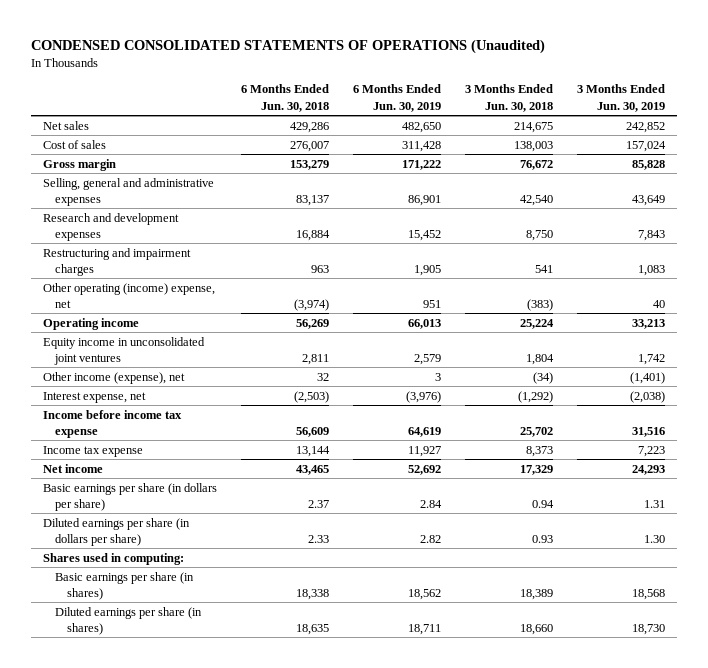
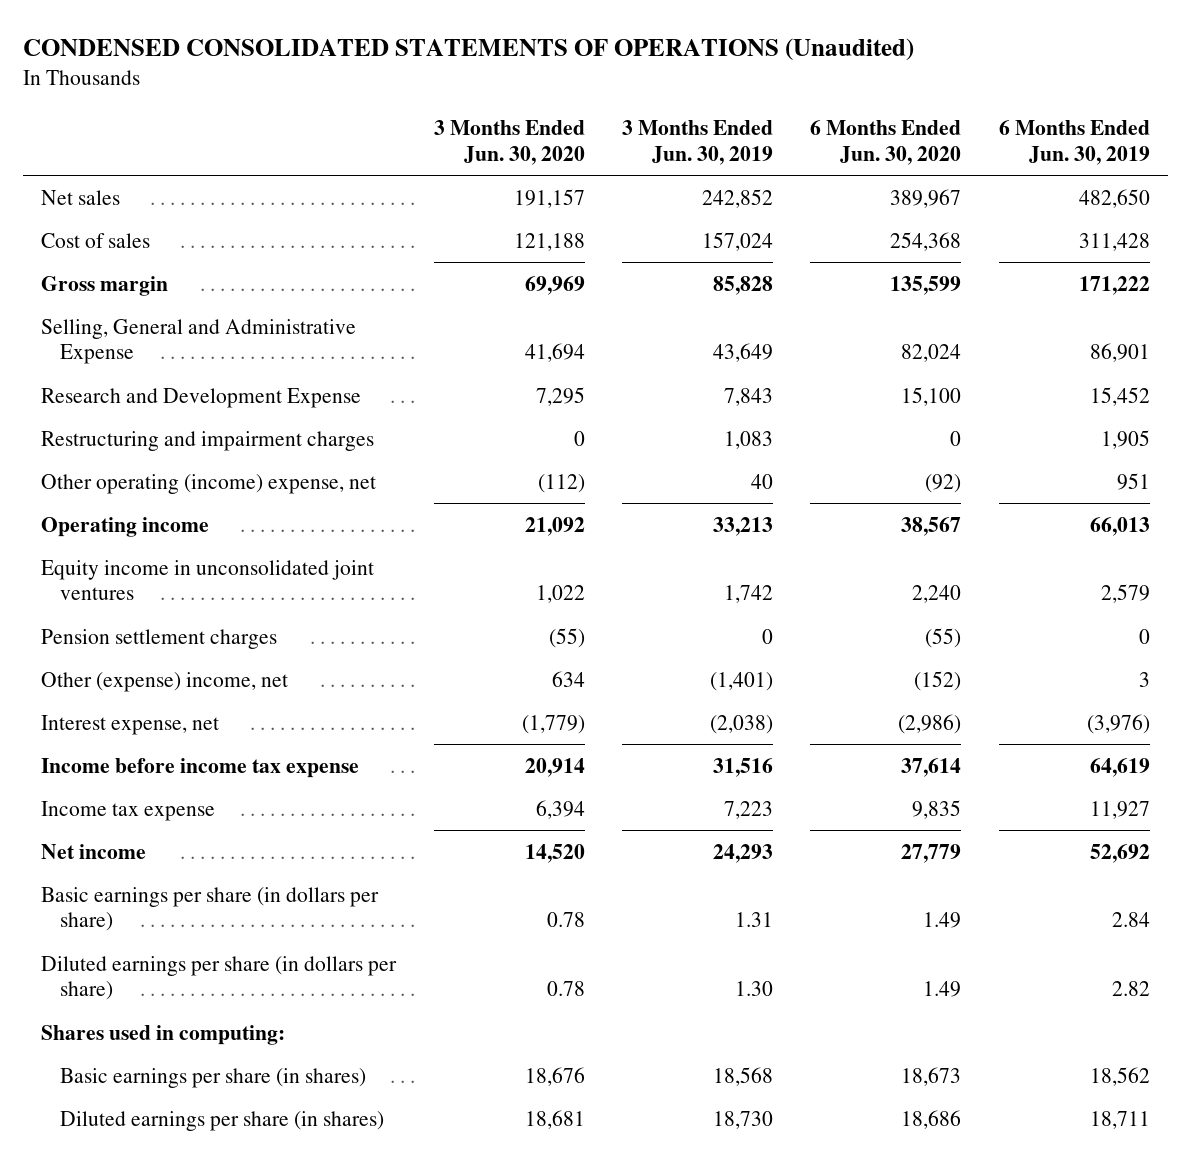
[240,84,329,112] 6 Months Ended Jun. 30, 2018 -> none
[465,84,554,112] 3 Months Ended Jun. 30, 2018 -> none
none -> [433,120,585,166] 3 Months Ended Jun. 30, 2020
none -> [810,120,962,166] 6 Months Ended Jun. 30, 2020
[42,177,214,206] Selling, general and administrative expenses -> [41,318,357,365] Selling, General and Administrative Expense
[42,212,179,241] Research and development expenses -> [41,387,362,408] Research and Development Expense
none -> [41,628,278,649] Pension settlement charges
[42,371,185,384] Other income (expense), net -> [41,671,289,692] Other (expense) income, net

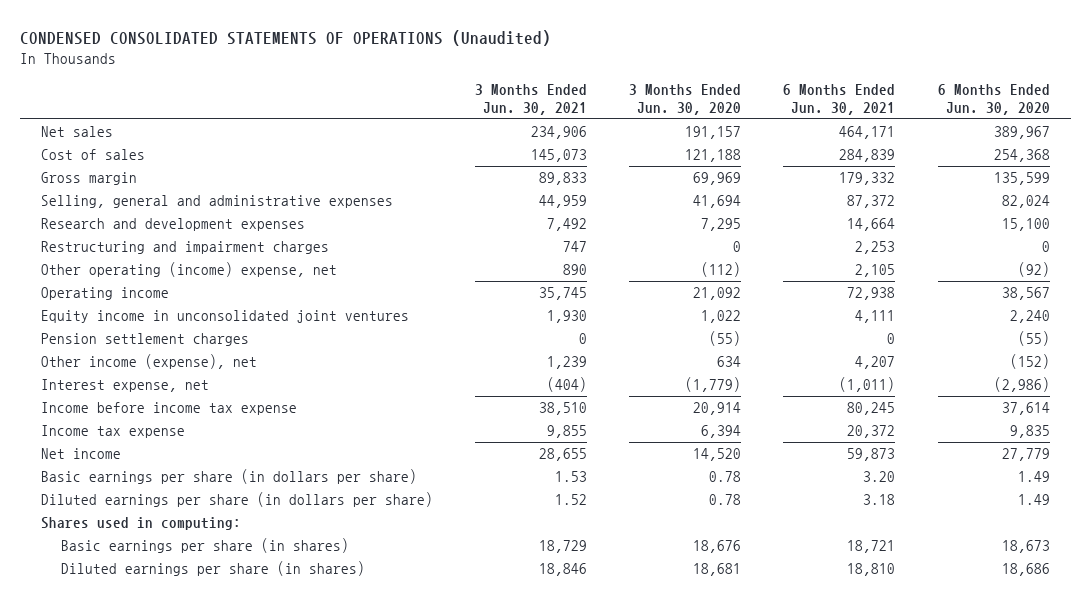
[621,120,773,166] 3 Months Ended Jun. 30, 2019 -> none
[998,120,1150,166] 6 Months Ended Jun. 30, 2019 -> none
none -> [475,83,588,116] 3 Months Ended Jun. 30, 2021
none -> [783,83,896,116] 6 Months Ended Jun. 30, 2021
[41,318,357,365] Selling, General and Administrative Expense -> [40,195,393,209] Selling, general and administrative expenses
[41,387,362,408] Research and Development Expense -> [40,218,305,232] Research and development expenses
[41,671,289,692] Other (expense) income, net -> [40,354,257,370] Other income (expense), net

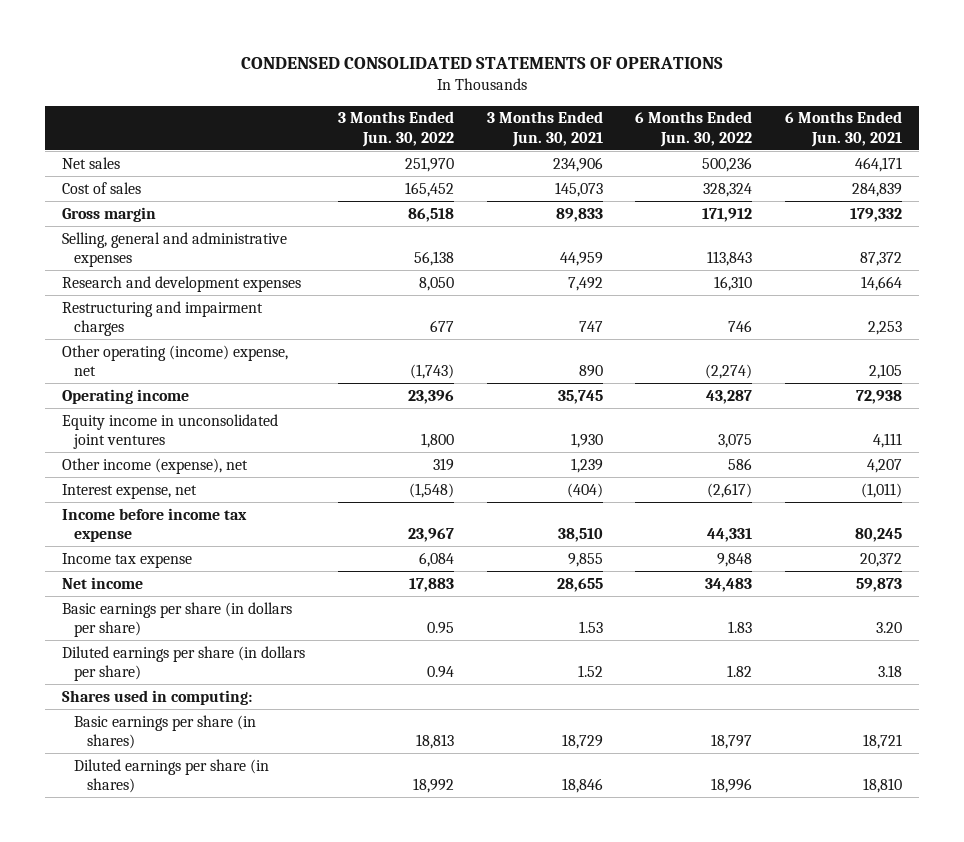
[19,29,551,46] CONDENSED CONSOLIDATED STATEMENTS OF OPERATIONS (Unaudited) -> [241,57,724,70] CONDENSED CONSOLIDATED STATEMENTS OF OPERATIONS
[629,83,742,116] 3 Months Ended Jun. 30, 2020 -> none
[937,83,1050,116] 6 Months Ended Jun. 30, 2020 -> none
none -> [337,111,454,147] 3 Months Ended Jun. 30, 2022
none -> [635,111,753,147] 6 Months Ended Jun. 30, 2022
[40,333,249,347] Pension settlement charges -> none

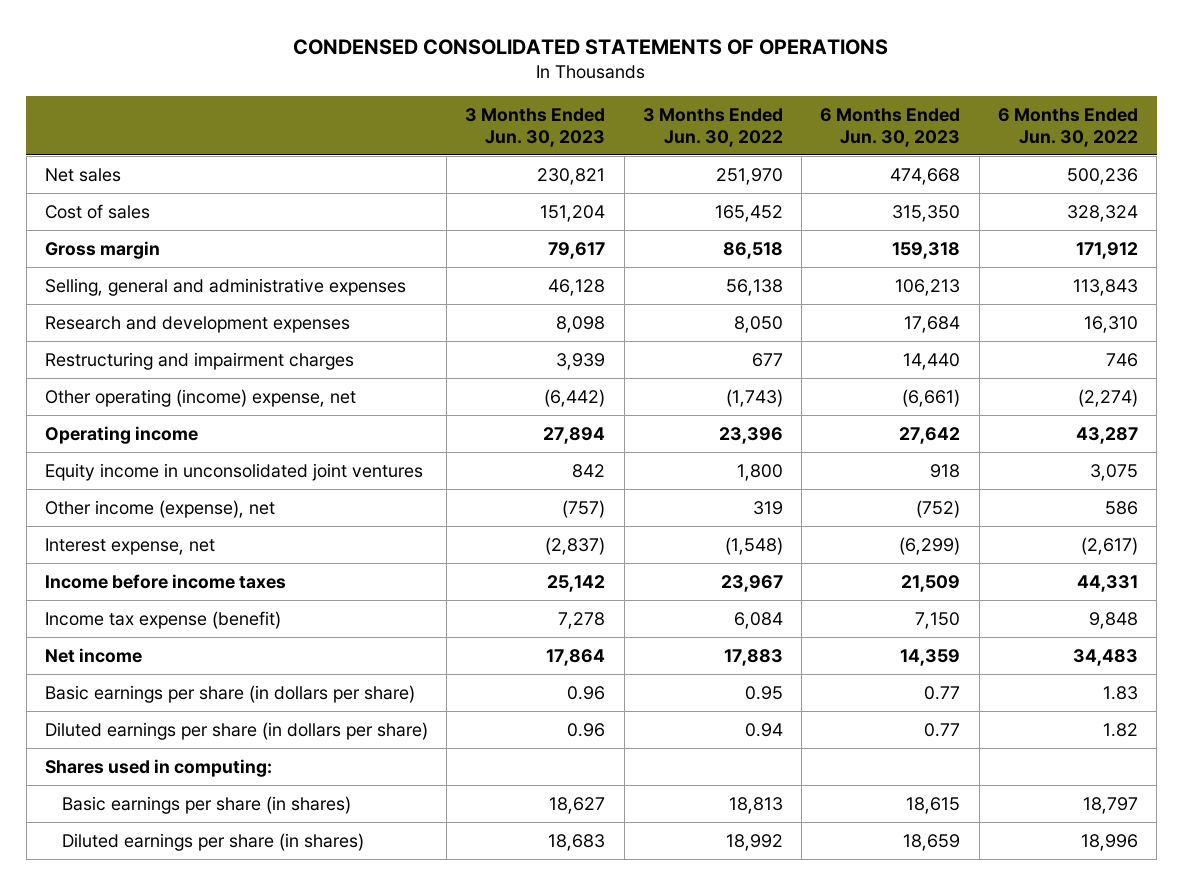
[486,111,603,147] 3 Months Ended Jun. 30, 2021 -> none
[785,111,903,147] 6 Months Ended Jun. 30, 2021 -> none
none -> [465,107,606,148] 3 Months Ended Jun. 30, 2023
none -> [820,107,961,148] 6 Months Ended Jun. 30, 2023
[61,507,247,543] Income before income tax expense -> [44,573,286,589] Income before income taxes
[61,552,192,568] Income tax expense -> [44,610,281,629] Income tax expense (benefit)

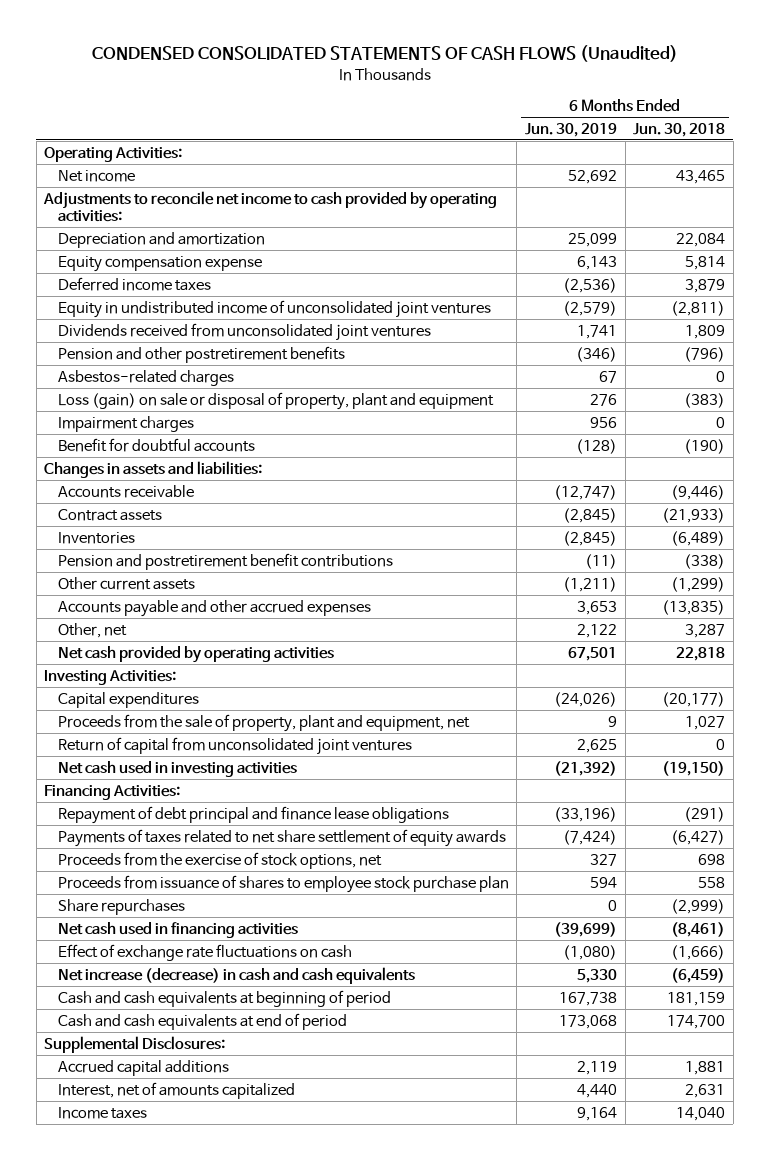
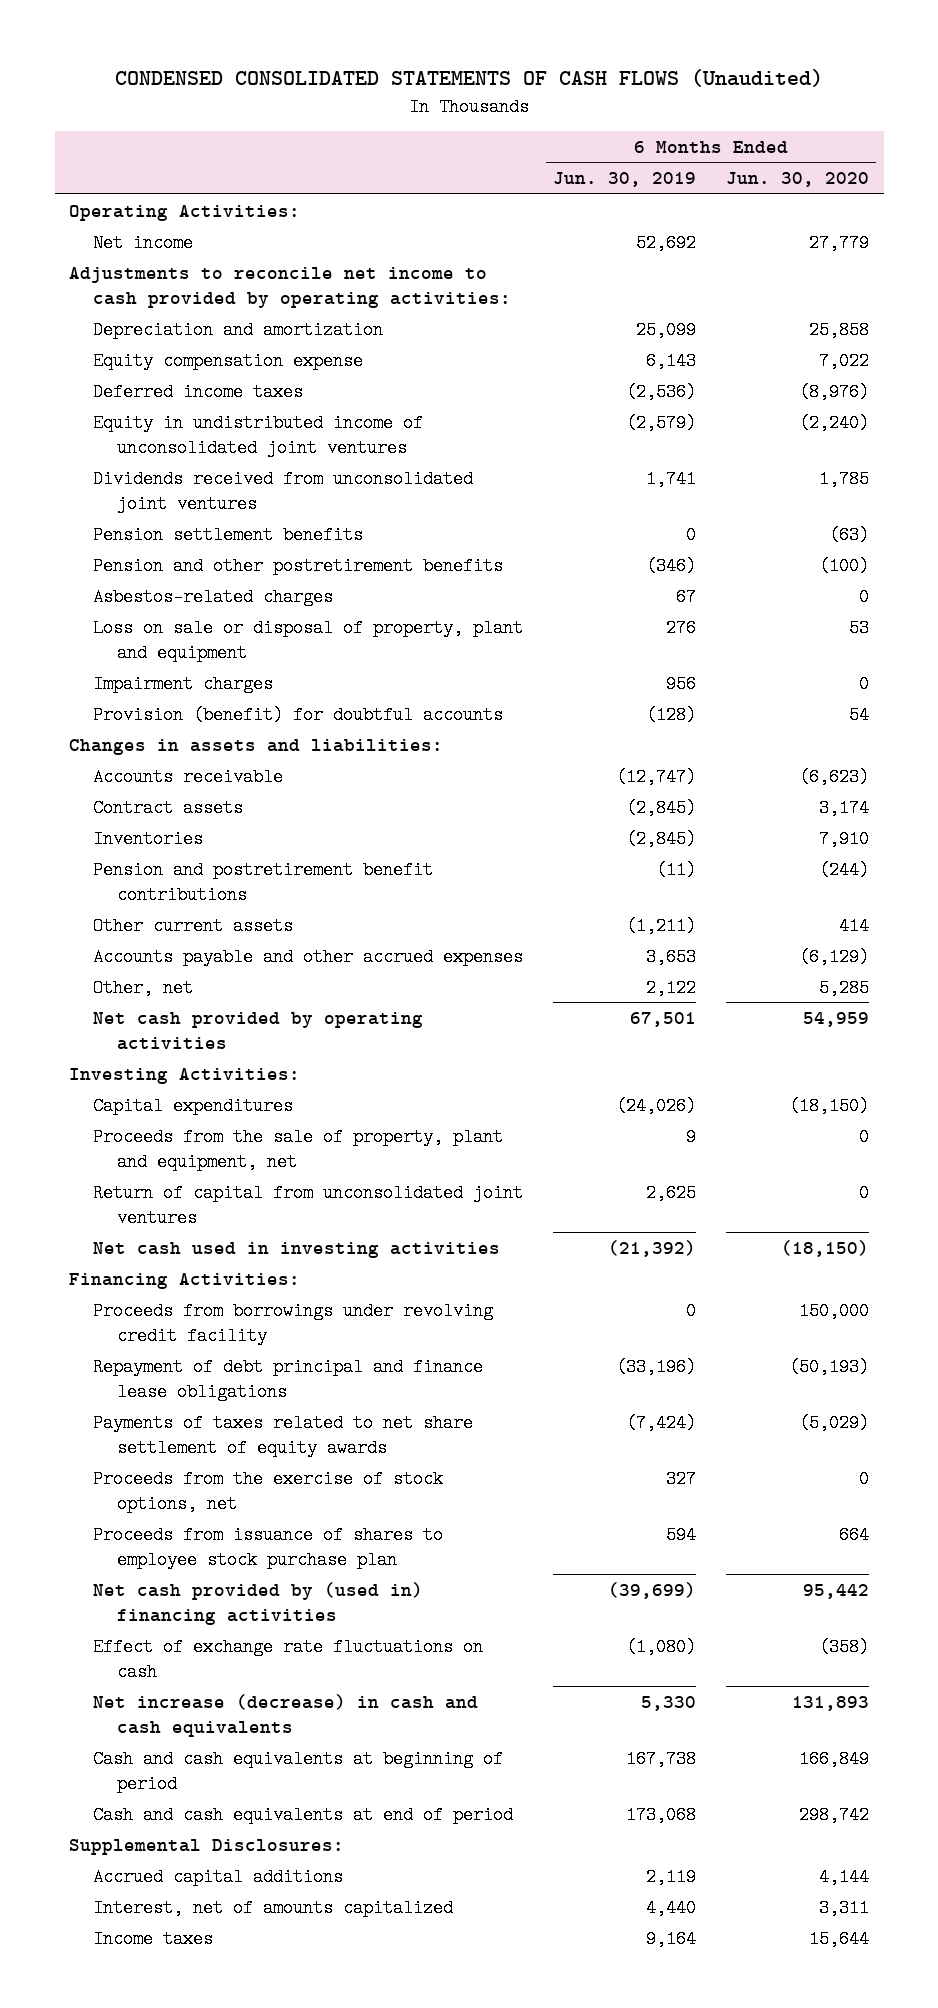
[633,122,726,137] Jun. 30, 2018 -> none
none -> [726,172,870,188] Jun. 30, 2020
none -> [93,525,364,544] Pension settlement benefits
[57,391,494,410] Loss (gain) on sale or disposal of property, plant and equipment -> [93,618,524,662] Loss on sale or disposal of property, plant and equipment
[57,437,255,452] Benefit for doubtful accounts -> [93,705,504,724] Provision (benefit) for doubtful accounts
none -> [93,1301,494,1345] Proceeds from borrowings under revolving credit facility
[57,898,185,915] Share repurchases -> none
[57,921,298,938] Net cash used in financing activities -> [93,1581,424,1625] Net cash provided by (used in) financing activities

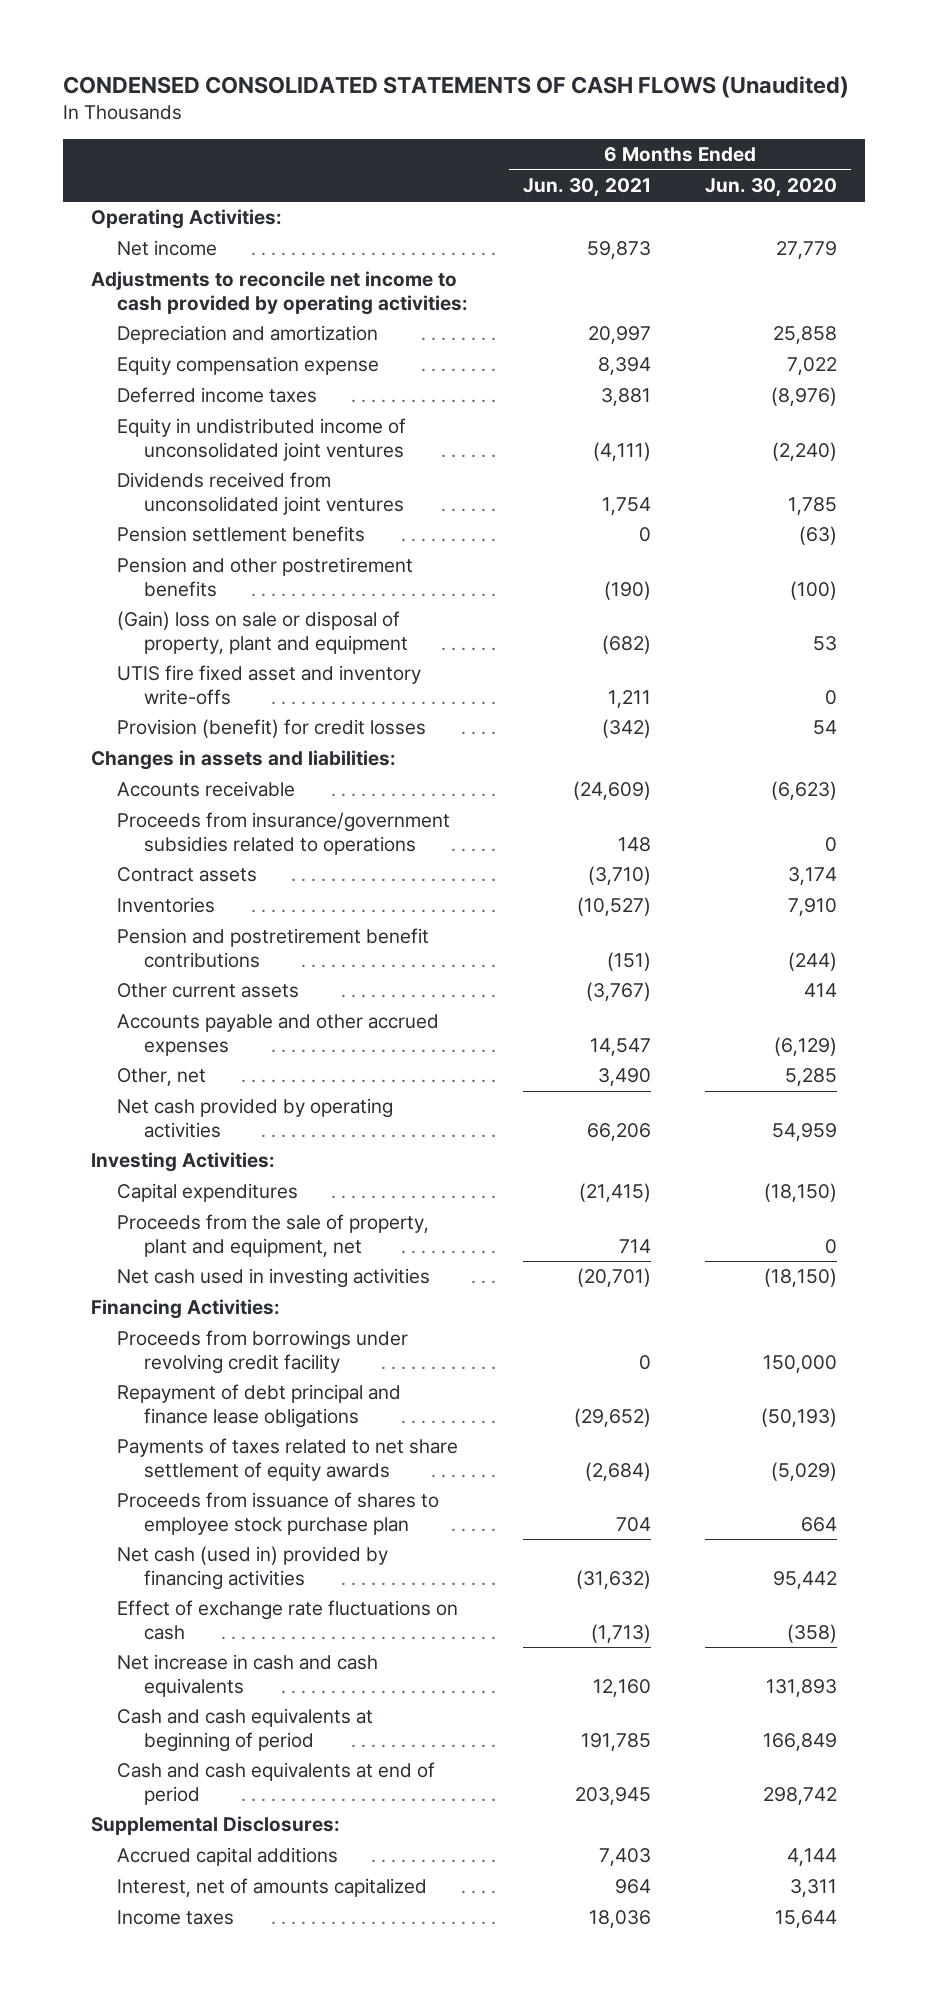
[553,172,697,188] Jun. 30, 2019 -> none
none -> [522,178,651,198] Jun. 30, 2021
[93,587,334,606] Asbestos-related charges -> none
[93,674,274,693] Impairment charges -> none
[93,618,524,662] Loss on sale or disposal of property, plant and equipment -> [117,611,408,654] (Gain) loss on sale or disposal of property, plant and equipment
none -> [117,665,422,705] UTIS fire fixed asset and inventory write-offs
[93,705,504,724] Provision (benefit) for doubtful accounts -> [117,719,427,739] Provision (benefit) for credit losses
none -> [117,812,451,855] Proceeds from insurance/government subsidies related to operations
[93,1183,524,1227] Return of capital from unconsolidated joint ventures -> none
[93,1469,444,1513] Proceeds from the exercise of stock options, net -> none
[93,1581,424,1625] Net cash provided by (used in) financing activities -> [117,1546,389,1590] Net cash (used in) provided by financing activities
[93,1693,479,1737] Net increase (decrease) in cash and cash equivalents -> [117,1654,379,1697] Net increase in cash and cash equivalents

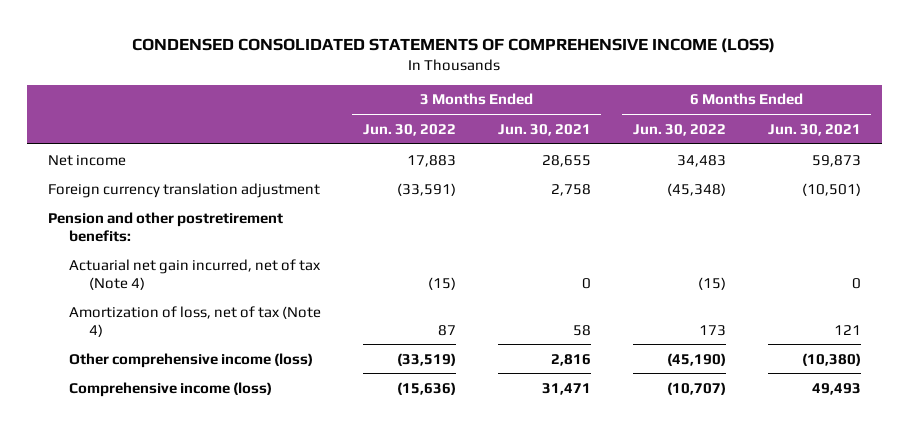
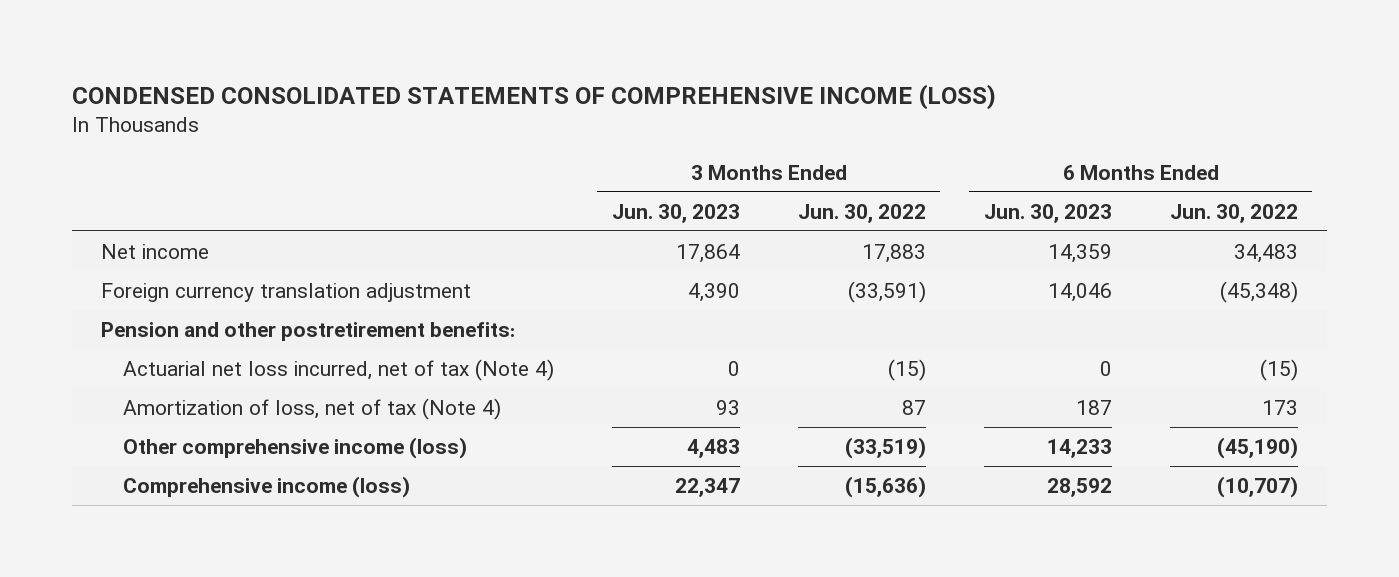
[497,123,591,136] Jun. 30, 2021 -> none
[767,123,861,136] Jun. 30, 2021 -> none
none -> [611,203,740,223] Jun. 30, 2023
none -> [983,203,1112,223] Jun. 30, 2023
[68,258,321,290] Actuarial net gain incurred, net of tax (Note 4) -> [122,358,554,381] Actuarial net loss incurred, net of tax (Note 4)

